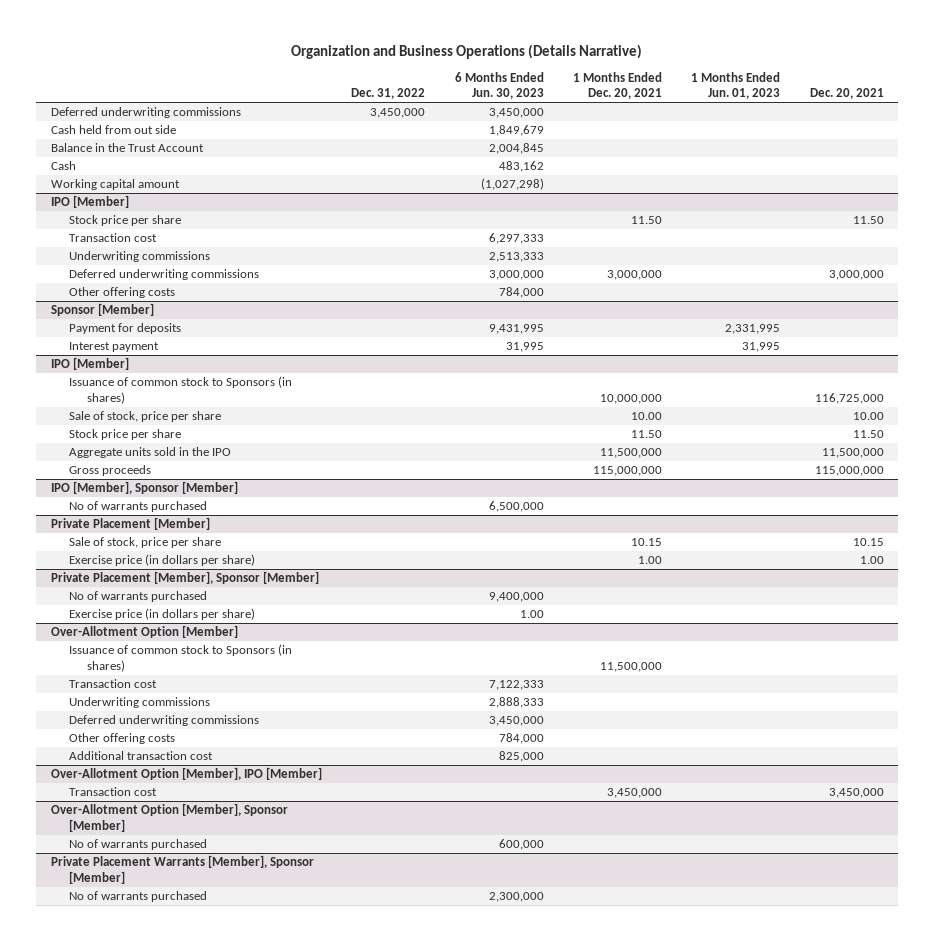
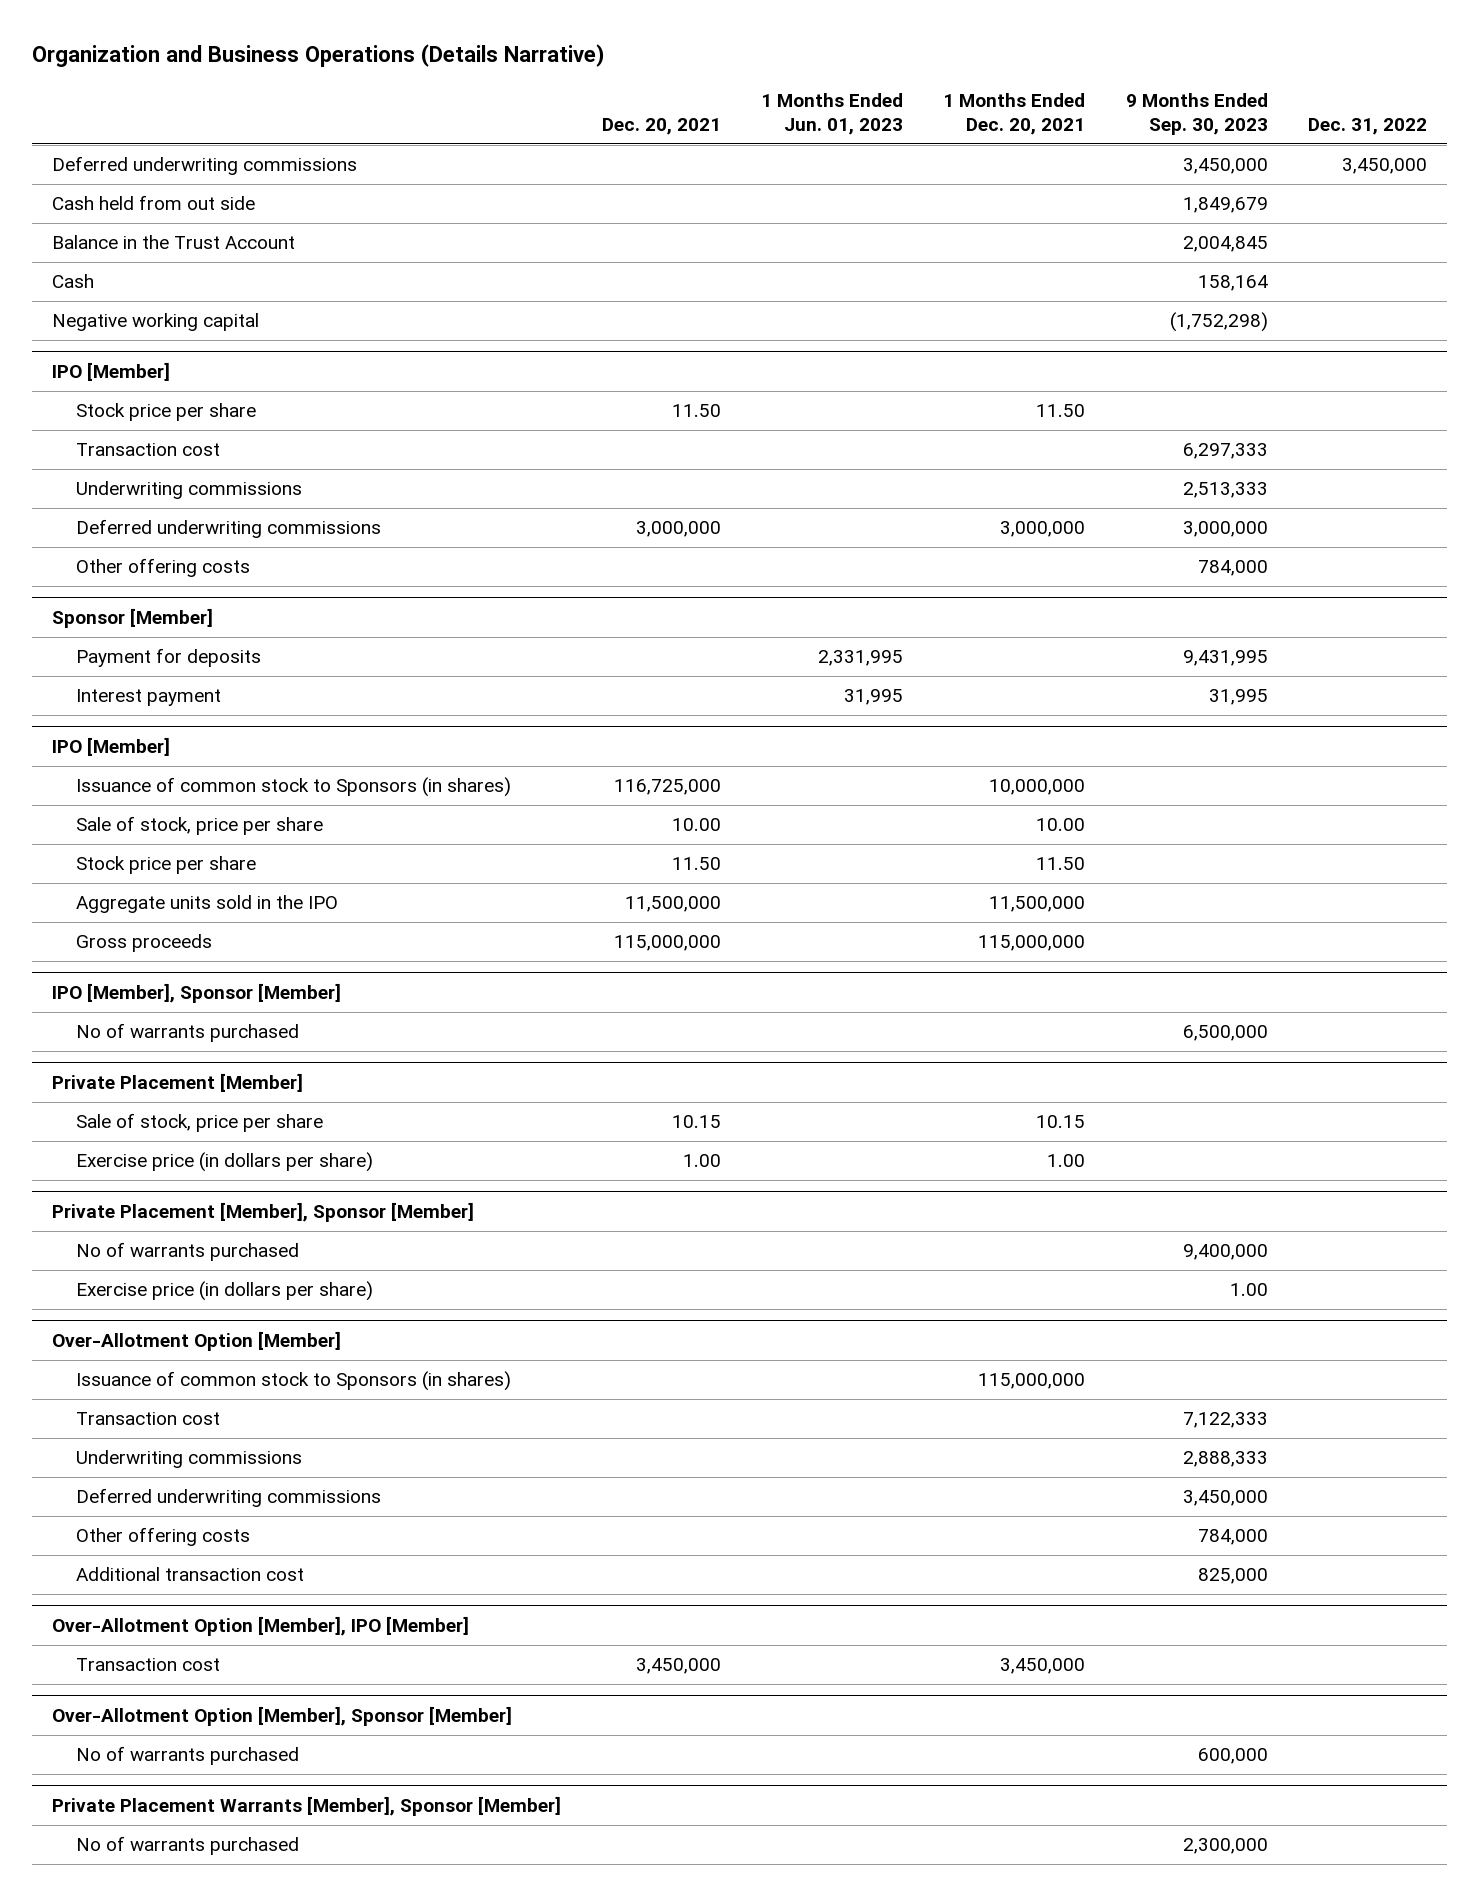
[454,71,544,100] 6 Months Ended Jun. 30, 2023 -> none
none -> [1125,93,1268,136] 9 Months Ended Sep. 30, 2023
[50,179,180,191] Working capital amount -> [52,313,260,332] Negative working capital
[599,661,662,672] 11,500,000 -> [978,1373,1086,1390] 115,000,000

